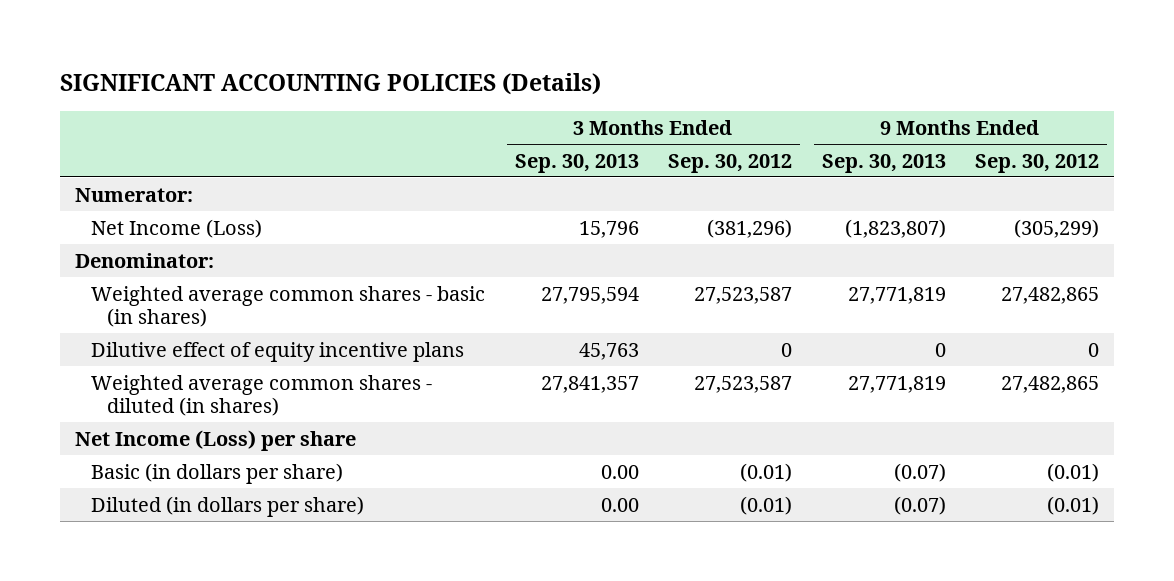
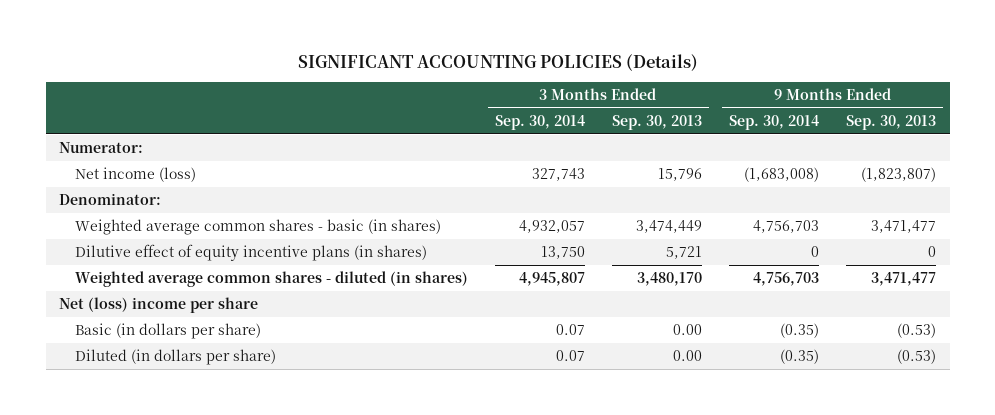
[668,153,793,173] Sep. 30, 2012 -> none
[975,153,1100,173] Sep. 30, 2012 -> none
none -> [494,114,585,130] Sep. 30, 2014
none -> [729,114,820,130] Sep. 30, 2014
[91,218,263,238] Net Income (Loss) -> [74,167,196,183] Net income (loss)
[540,286,639,304] 27,795,594 -> [636,220,703,234] 3,474,449
[847,286,946,304] 27,771,819 -> [871,220,937,234] 3,471,477
[91,341,465,362] Dilutive effect of equity incentive plans -> [74,244,427,262] Dilutive effect of equity incentive plans (in shares)
[578,342,639,360] 45,763 -> [666,246,703,260] 5,721
[540,375,639,393] 27,841,357 -> [637,272,703,287] 3,480,170
[847,375,946,393] 27,771,819 -> [871,272,937,287] 3,471,477
[74,429,356,451] Net Income (Loss) per share -> [59,297,259,314] Net (loss) income per share
[893,462,946,482] (0.07) -> [897,323,937,339] (0.53)
[893,495,946,515] (0.07) -> [897,349,937,365] (0.53)

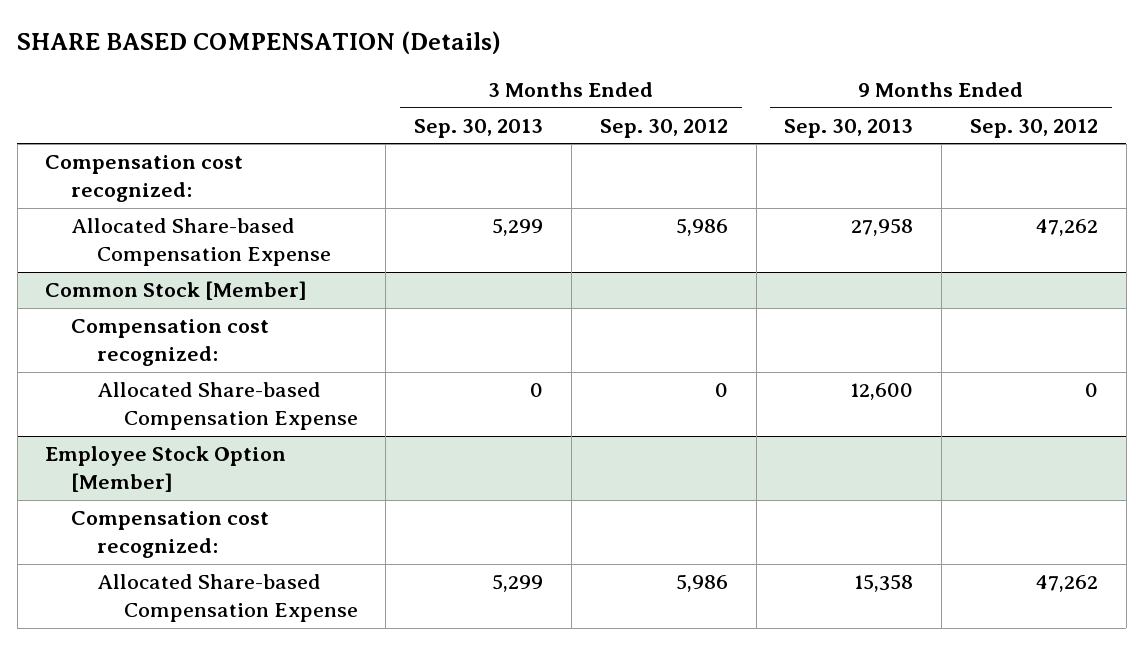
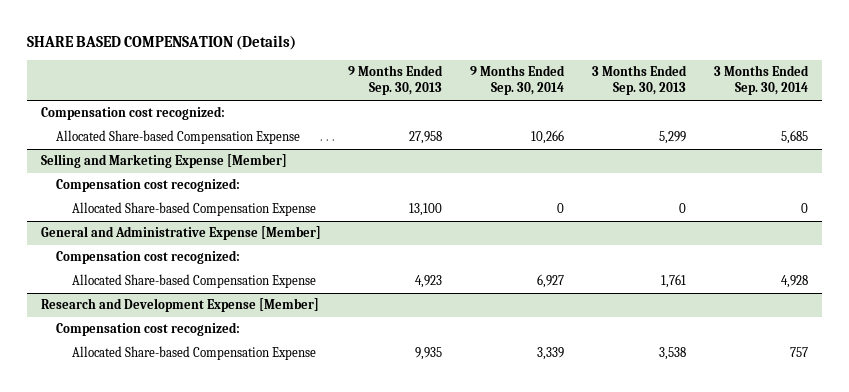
[599,118,728,138] Sep. 30, 2012 -> none
[969,118,1098,138] Sep. 30, 2012 -> none
none -> [470,64,566,96] 9 Months Ended Sep. 30, 2014
none -> [714,64,810,96] 3 Months Ended Sep. 30, 2014
[45,281,308,301] Common Stock [Member] -> none
none -> [40,154,287,169] Selling and Marketing Expense [Member]
[45,446,287,493] Employee Stock Option [Member] -> none
[850,383,914,401] 12,600 -> [409,203,443,217] 13,100
none -> [40,226,321,241] General and Administrative Expense [Member]
[492,574,544,593] 5,299 -> [661,274,687,289] 1,761
[854,574,914,593] 15,358 -> [415,275,443,289] 4,923
none -> [40,298,319,313] Research and Development Expense [Member]
none -> [56,322,241,337] Compensation cost recognized:
none -> [71,346,316,361] Allocated Share-based Compensation Expense

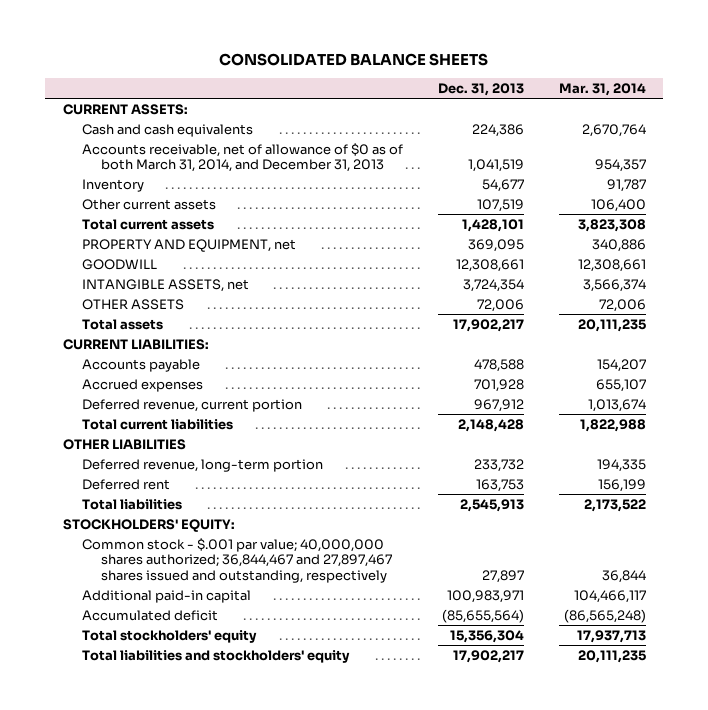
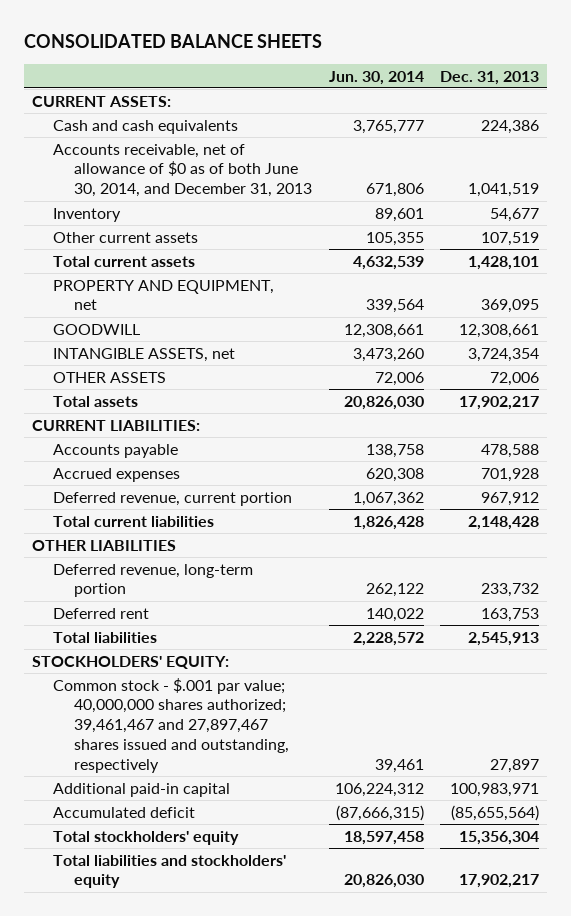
[558,82,646,96] Mar. 31, 2014 -> none
none -> [328,70,424,85] Jun. 30, 2014
[81,142,403,173] Accounts receivable, net of allowance of $0 as of both March 31, 2014, and December 31, 2013 -> [53,143,313,198] Accounts receivable, net of allowance of $0 as of both June 30, 2014, and December 31, 2013
[81,537,392,583] Common stock - $.001 par value; 40,000,000 shares authorized; 36,844,467 and 27,897,467 shares issued and outstanding, respectively -> [53,677,290,774] Common stock - $.001 par value; 40,000,000 shares authorized; 39,461,467 and 27,897,467 shares issued and outstanding, respectively

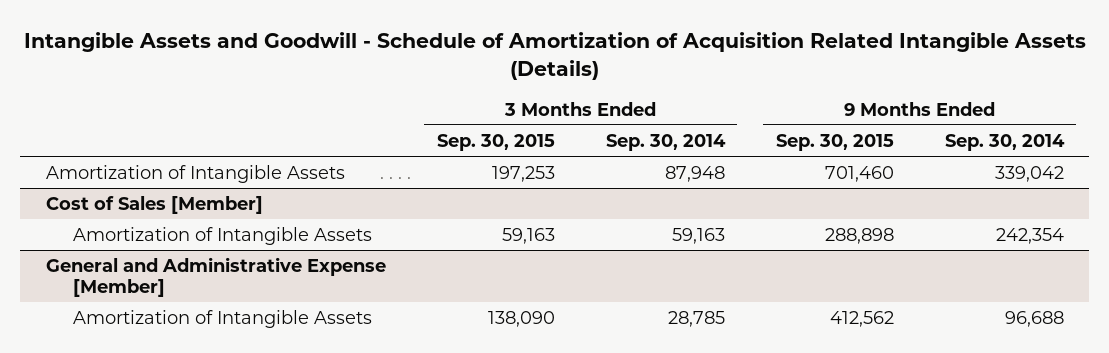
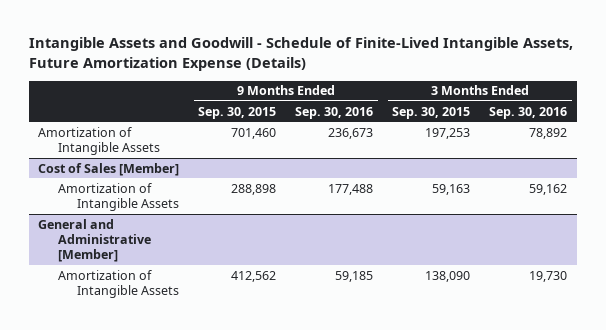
[23,31,1086,80] Intangible Assets and Goodwill - Schedule of Amortization of Acquisition Related Intangible Assets (Details) -> [28,37,573,71] Intangible Assets and Goodwill - Schedule of Finite-Lived Intangible Assets, Future Amortization Expense (Details)
[605,133,726,151] Sep. 30, 2014 -> none
[944,133,1065,151] Sep. 30, 2014 -> none
none -> [295,106,374,119] Sep. 30, 2016
none -> [489,106,568,119] Sep. 30, 2016
[45,256,386,297] General and Administrative Expense [Member] -> [38,218,151,262] General and Administrative [Member]

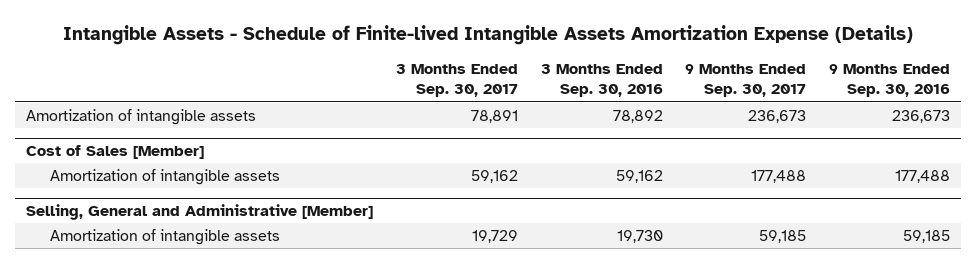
[28,37,573,71] Intangible Assets and Goodwill - Schedule of Finite-Lived Intangible Assets, Future Amortization Expense (Details) -> [63,24,914,45] Intangible Assets - Schedule of Finite-lived Intangible Assets Amortization Expense (Details)
[198,106,277,119] Sep. 30, 2015 -> none
[392,106,471,119] Sep. 30, 2015 -> none
none -> [395,63,518,98] 3 Months Ended Sep. 30, 2017
none -> [685,63,807,98] 9 Months Ended Sep. 30, 2017
[38,126,160,155] Amortization of Intangible Assets -> [26,109,257,126] Amortization of intangible assets
[57,182,180,211] Amortization of Intangible Assets -> [50,169,281,186] Amortization of intangible assets
[38,218,151,262] General and Administrative [Member] -> [26,204,374,221] Selling, General and Administrative [Member]
[57,269,180,298] Amortization of Intangible Assets -> [50,229,281,246] Amortization of intangible assets

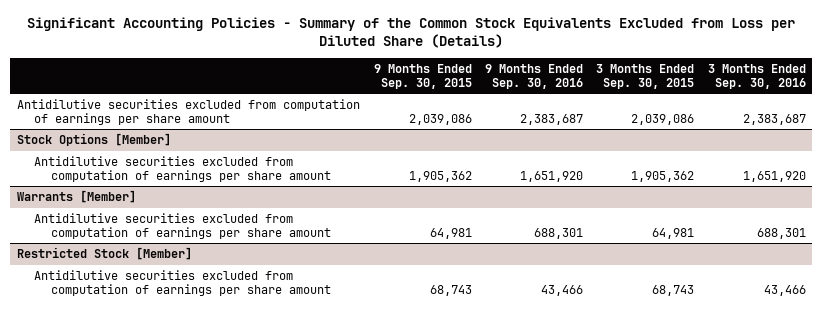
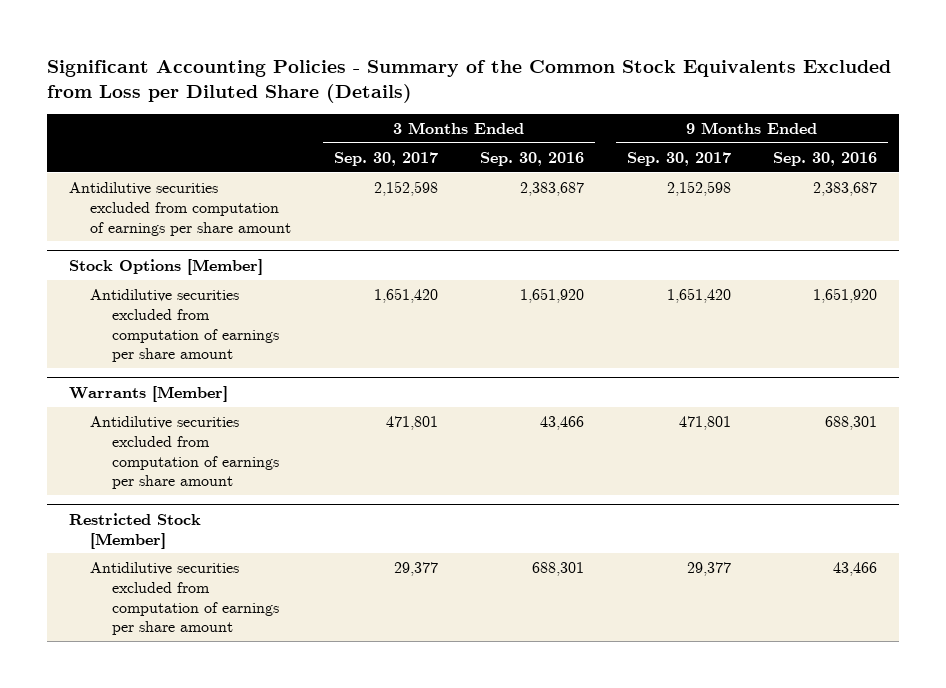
[373,63,472,89] 9 Months Ended Sep. 30, 2015 -> none
[596,63,695,89] 3 Months Ended Sep. 30, 2015 -> none
none -> [333,151,438,166] Sep. 30, 2017
none -> [626,151,731,166] Sep. 30, 2017
[756,227,806,239] 688,301 -> [540,416,585,431] 43,466
[763,284,806,296] 43,466 -> [532,562,585,577] 688,301

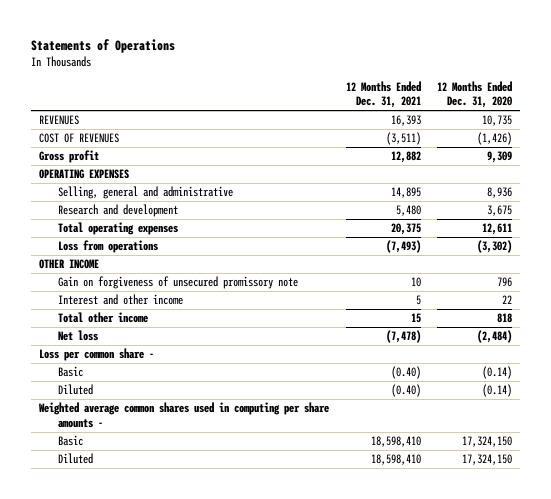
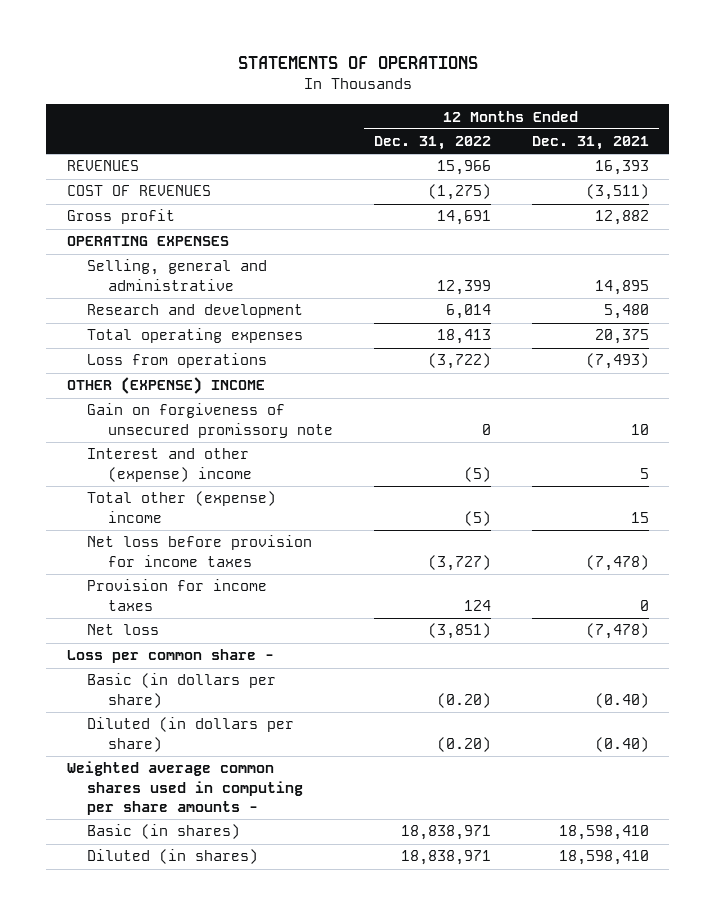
[31,38,176,53] Statements of Operations -> [237,56,478,70] STATEMENTS OF OPERATIONS
[437,81,513,109] 12 Months Ended Dec. 31, 2020 -> none
none -> [373,136,491,151] Dec. 31, 2022
[39,259,100,270] OTHER INCOME -> [66,377,265,395] OTHER (EXPENSE) INCOME
[58,294,184,306] Interest and other income -> [87,448,253,482] Interest and other (expense) income
[58,312,149,324] Total other income -> [87,491,277,523] Total other (expense) income
none -> [87,535,313,567] Net loss before provision for income taxes
none -> [87,579,268,611] Provision for income taxes
[58,366,84,378] Basic -> [87,673,277,708] Basic (in dollars per share)
[58,384,94,396] Diluted -> [87,717,295,752] Diluted (in dollars per share)
[58,435,84,447] Basic -> [87,824,241,840] Basic (in shares)
[58,453,94,465] Diluted -> [87,849,259,865] Diluted (in shares)

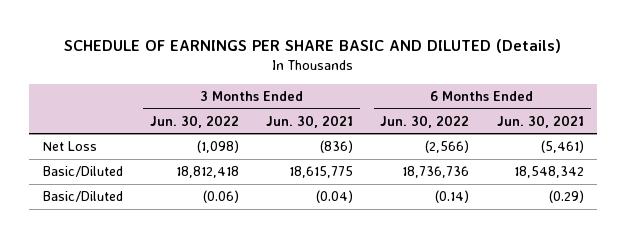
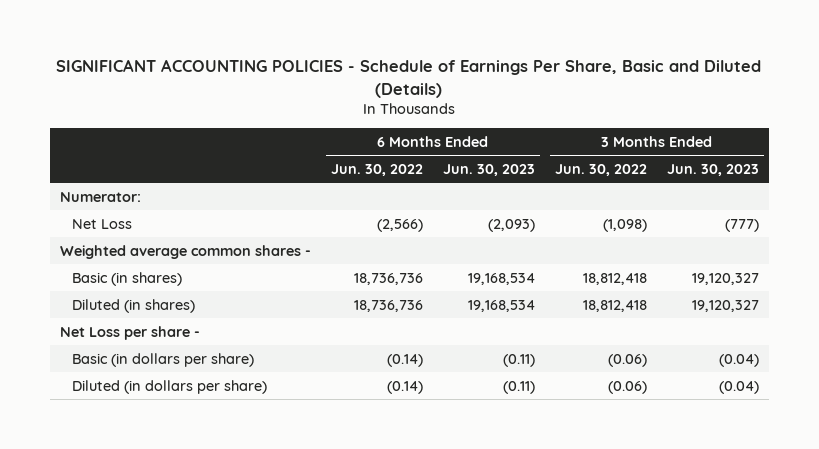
[64,38,562,53] SCHEDULE OF EARNINGS PER SHARE BASIC AND DILUTED (Details) -> [56,59,762,98] SIGNIFICANT ACCOUNTING POLICIES - Schedule of Earnings Per Share, Basic and Diluted (Details)
[266,114,354,128] Jun. 30, 2021 -> none
[496,114,584,128] Jun. 30, 2021 -> none
none -> [442,163,535,176] Jun. 30, 2023
none -> [666,163,759,176] Jun. 30, 2023
none -> [60,191,142,202] Numerator:
none -> [60,244,312,259] Weighted average common shares -
none -> [71,271,182,286] Basic (in shares)
[42,166,123,178] Basic/Diluted -> [71,298,195,313] Diluted (in shares)
none -> [60,325,201,340] Net Loss per share -
none -> [71,352,254,367] Basic (in dollars per share)
[42,191,123,203] Basic/Diluted -> [71,379,267,394] Diluted (in dollars per share)

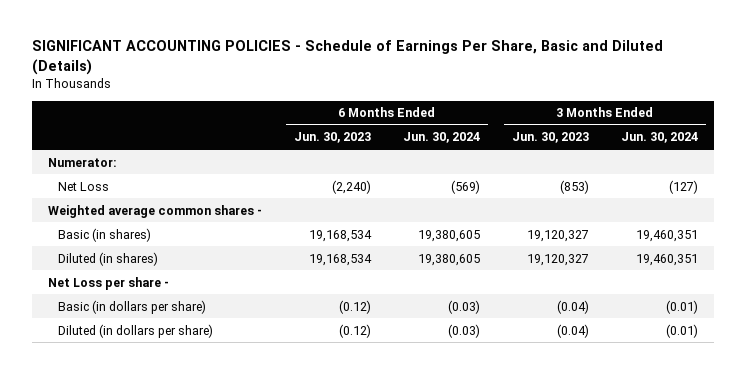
[330,163,423,176] Jun. 30, 2022 -> none
[554,163,647,176] Jun. 30, 2022 -> none
none -> [402,132,480,144] Jun. 30, 2024
none -> [620,132,698,144] Jun. 30, 2024
[487,218,535,232] (2,093) -> [331,179,371,194] (2,240)
[724,218,759,232] (777) -> [559,179,589,194] (853)
[502,353,535,367] (0.11) -> [338,299,371,314] (0.12)
[502,380,535,394] (0.11) -> [338,323,371,338] (0.12)

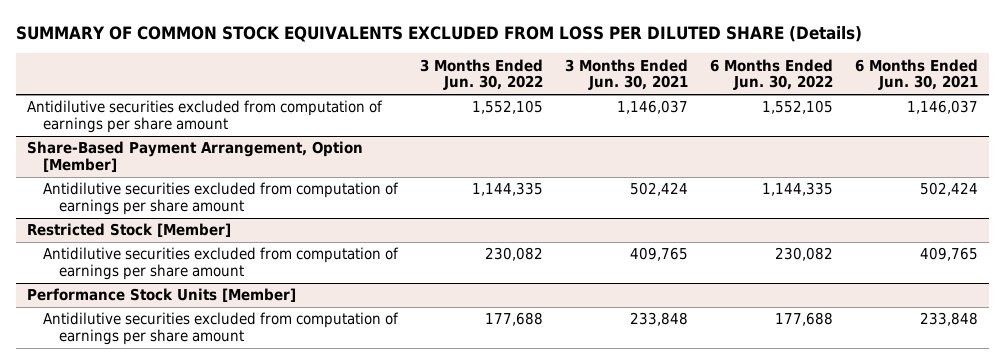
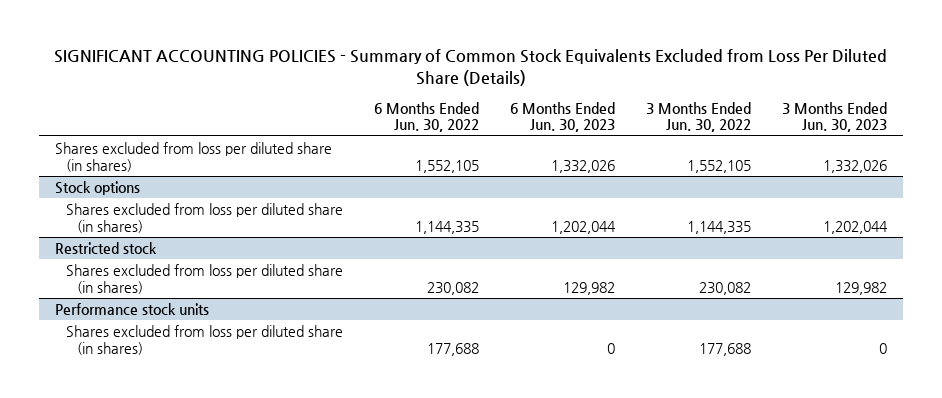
[16,25,863,42] SUMMARY OF COMMON STOCK EQUIVALENTS EXCLUDED FROM LOSS PER DILUTED SHARE (Details) -> [53,48,887,86] SIGNIFICANT ACCOUNTING POLICIES - Summary of Common Stock Equivalents Excluded from Loss Per Diluted Share (Details)
[565,58,689,91] 3 Months Ended Jun. 30, 2021 -> none
[855,58,979,91] 6 Months Ended Jun. 30, 2021 -> none
none -> [510,101,616,133] 6 Months Ended Jun. 30, 2023
none -> [782,101,888,133] 3 Months Ended Jun. 30, 2023
[27,100,384,133] Antidilutive securities excluded from computation of earnings per share amount -> [54,142,332,172] Shares excluded from loss per diluted share (in shares)
[27,141,364,172] Share-Based Payment Arrangement, Option [Member] -> [54,181,140,196] Stock options
[43,182,400,215] Antidilutive securities excluded from computation of earnings per share amount -> [66,203,344,233] Shares excluded from loss per diluted share (in shares)
[27,223,232,238] Restricted Stock [Member] -> [54,242,157,255] Restricted stock
[43,247,400,280] Antidilutive securities excluded from computation of earnings per share amount -> [66,264,344,294] Shares excluded from loss per diluted share (in shares)
[27,288,297,303] Performance Stock Units [Member] -> [54,303,209,316] Performance stock units
[43,312,400,345] Antidilutive securities excluded from computation of earnings per share amount -> [66,325,344,355] Shares excluded from loss per diluted share (in shares)

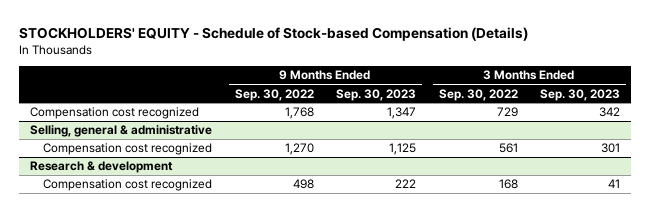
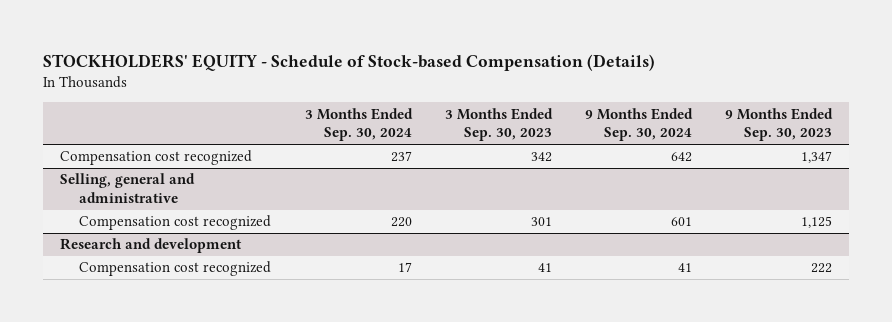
[234,88,314,101] Sep. 30, 2022 -> none
[438,88,518,101] Sep. 30, 2022 -> none
none -> [304,107,413,142] 3 Months Ended Sep. 30, 2024
none -> [585,107,694,142] 9 Months Ended Sep. 30, 2024
[30,125,213,138] Selling, general & administrative -> [59,173,195,204] Selling, general and administrative
[30,161,174,174] Research & development -> [59,238,242,254] Research and development

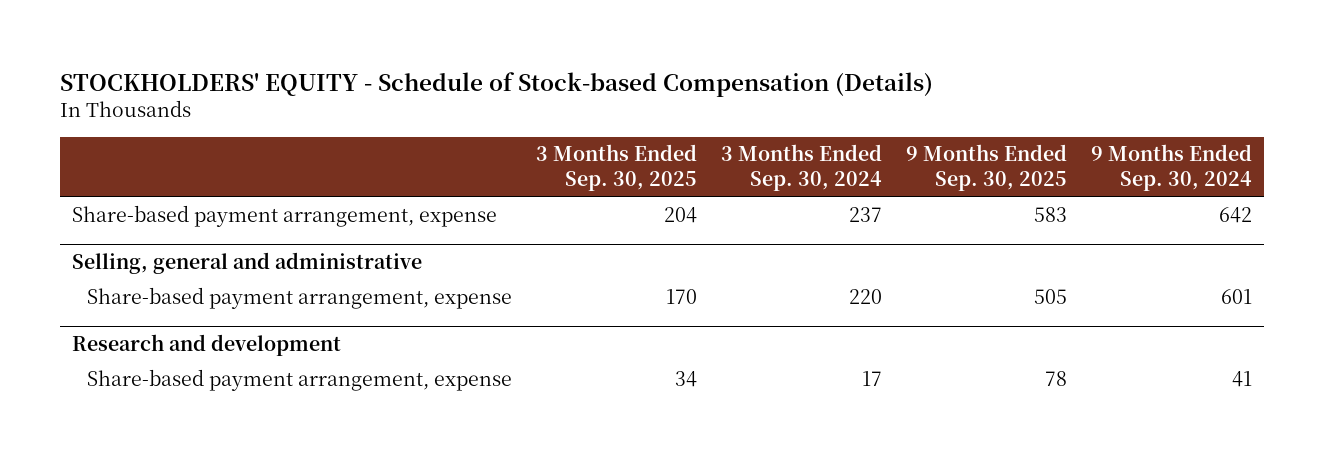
[444,107,553,142] 3 Months Ended Sep. 30, 2023 -> none
[725,107,834,142] 9 Months Ended Sep. 30, 2023 -> none
none -> [536,144,698,191] 3 Months Ended Sep. 30, 2025
none -> [905,144,1067,191] 9 Months Ended Sep. 30, 2025
[59,150,252,166] Compensation cost recognized -> [72,204,498,227] Share-based payment arrangement, expense
[79,215,272,231] Compensation cost recognized -> [87,286,513,309] Share-based payment arrangement, expense
[79,261,272,277] Compensation cost recognized -> [87,368,513,391] Share-based payment arrangement, expense

